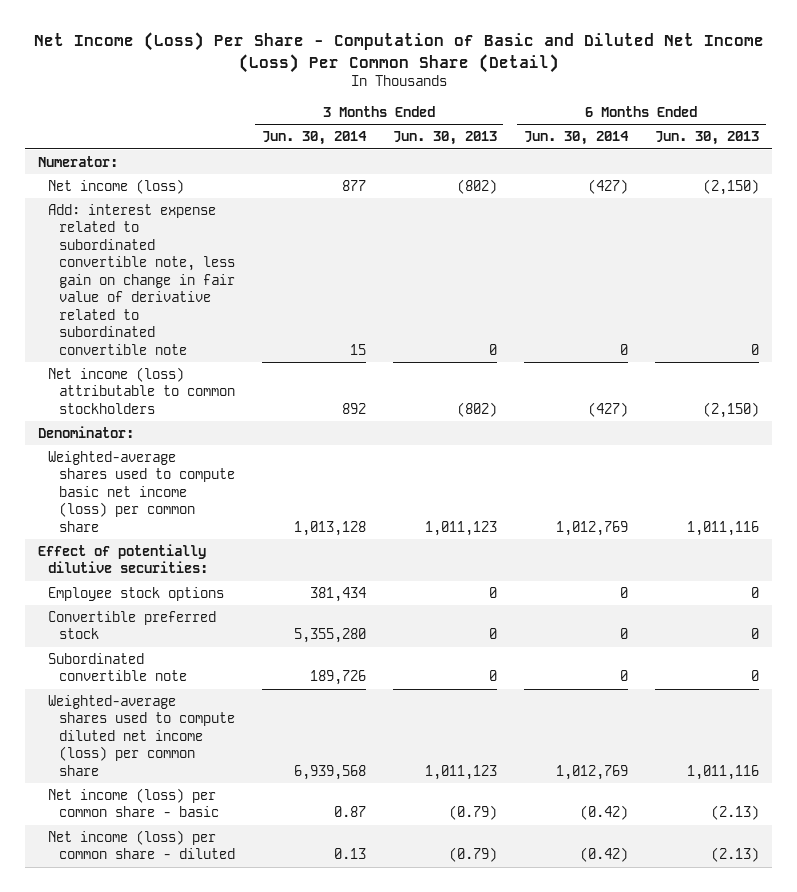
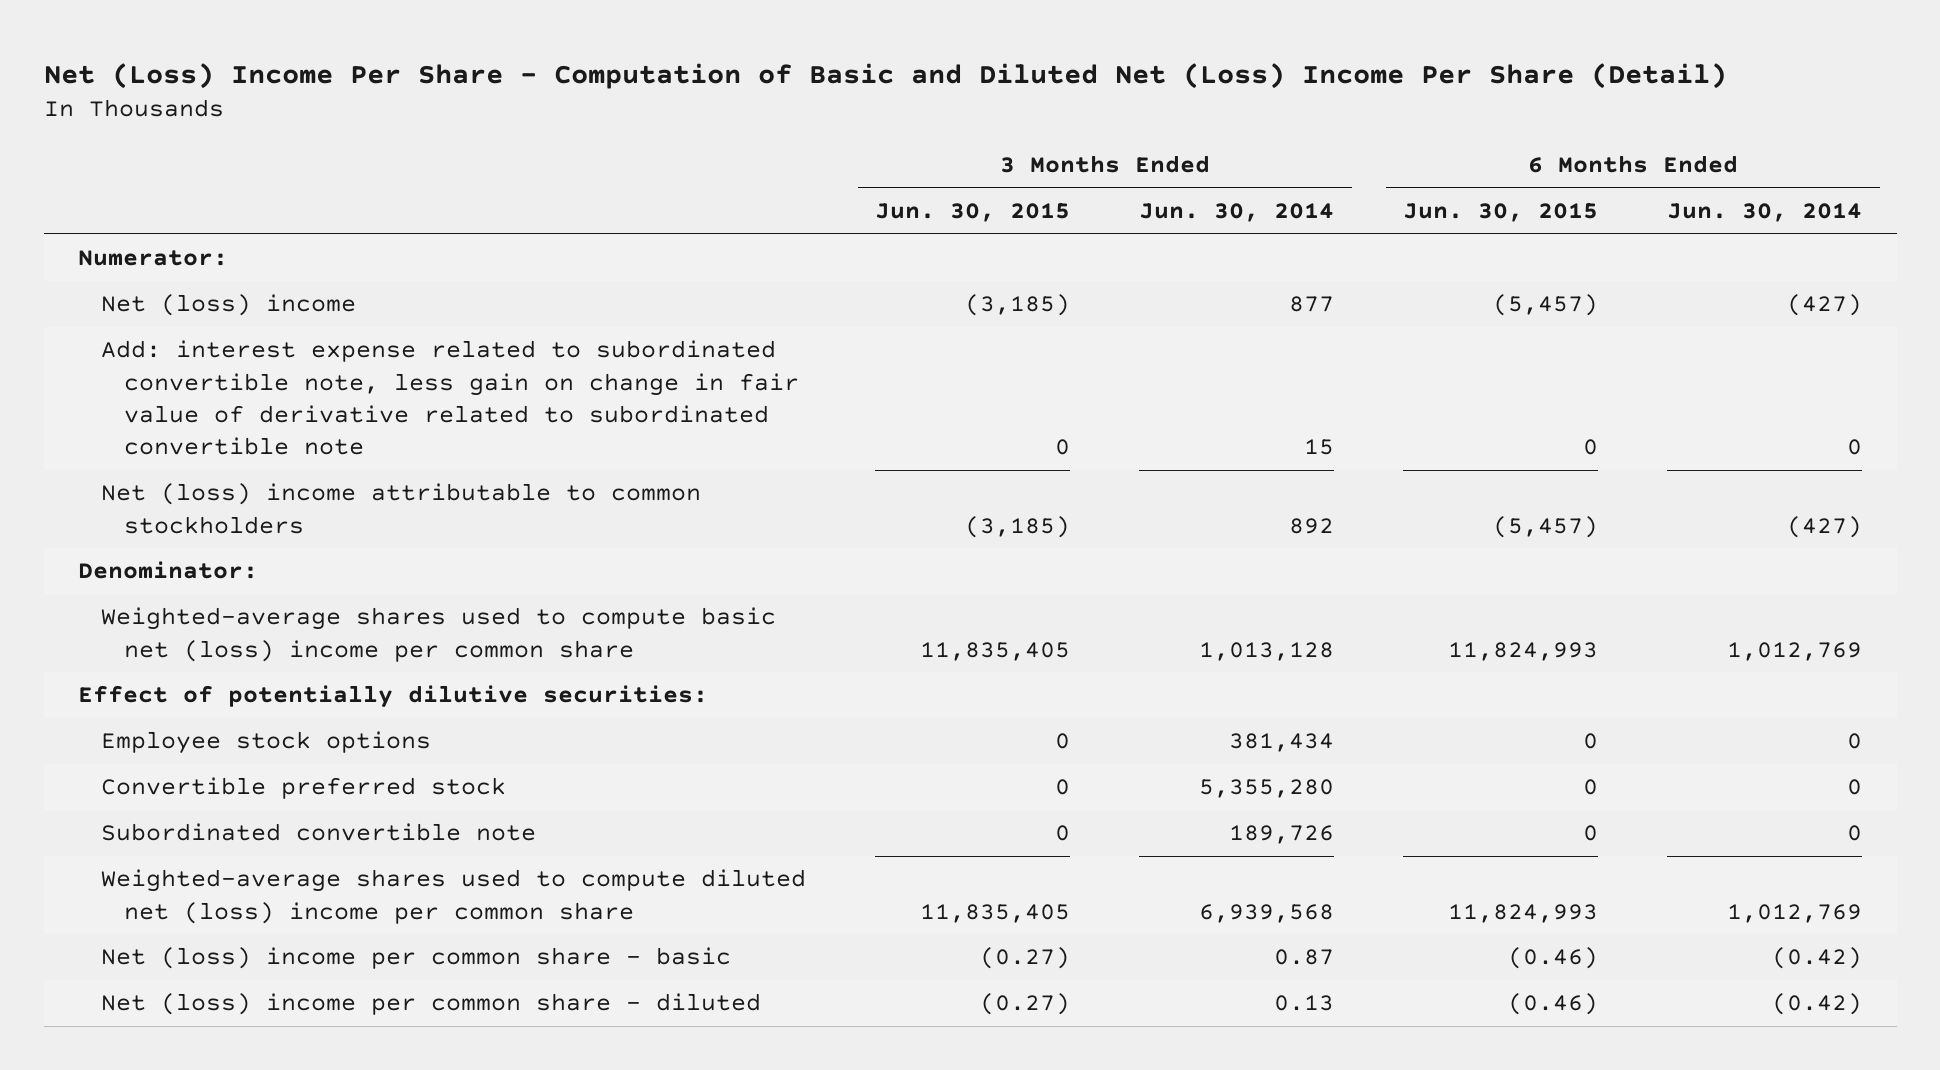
[33,32,764,73] Net Income (Loss) Per Share - Computation of Basic and Diluted Net Income (Loss) Per Common Share (Detail) -> [43,62,1727,89] Net (Loss) Income Per Share - Computation of Basic and Diluted Net (Loss) Income Per Share (Detail)
[392,131,497,146] Jun. 30, 2013 -> none
[654,131,759,146] Jun. 30, 2013 -> none
none -> [875,203,1071,223] Jun. 30, 2015
none -> [1403,203,1599,223] Jun. 30, 2015
[48,178,185,194] Net income (loss) -> [101,294,357,317] Net (loss) income
[48,366,235,414] Net income (loss) attributable to common stockholders -> [101,483,702,534] Net (loss) income attributable to common stockholders
[48,450,235,532] Weighted-average shares used to compute basic net income (loss) per common share -> [101,607,777,662] Weighted-average shares used to compute basic net (loss) income per common share
[48,694,235,776] Weighted-average shares used to compute diluted net income (loss) per common share -> [101,869,807,924] Weighted-average shares used to compute diluted net (loss) income per common share
[48,787,219,818] Net income (loss) per common share - basic -> [101,947,732,970] Net (loss) income per common share - basic
[48,829,235,860] Net income (loss) per common share - diluted -> [101,993,762,1016] Net (loss) income per common share - diluted

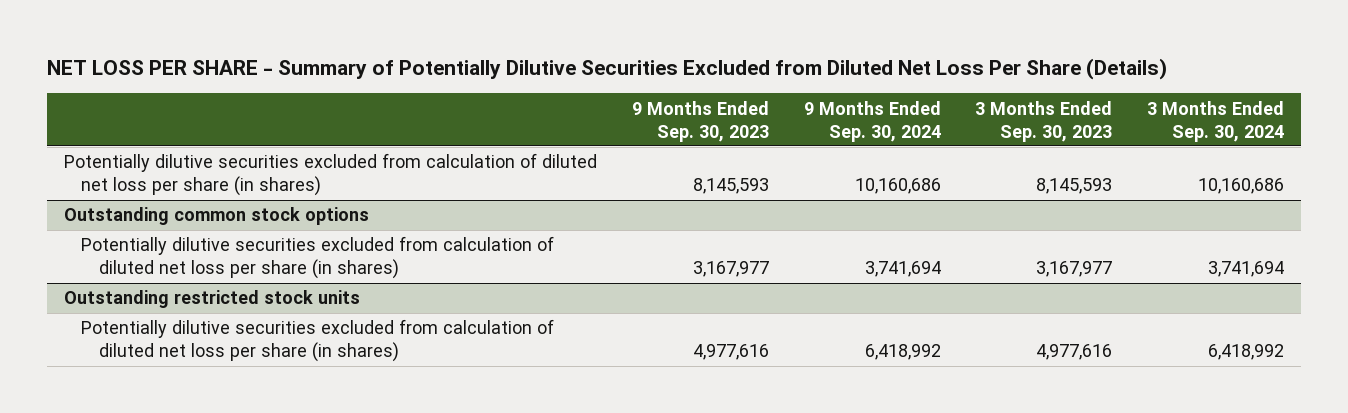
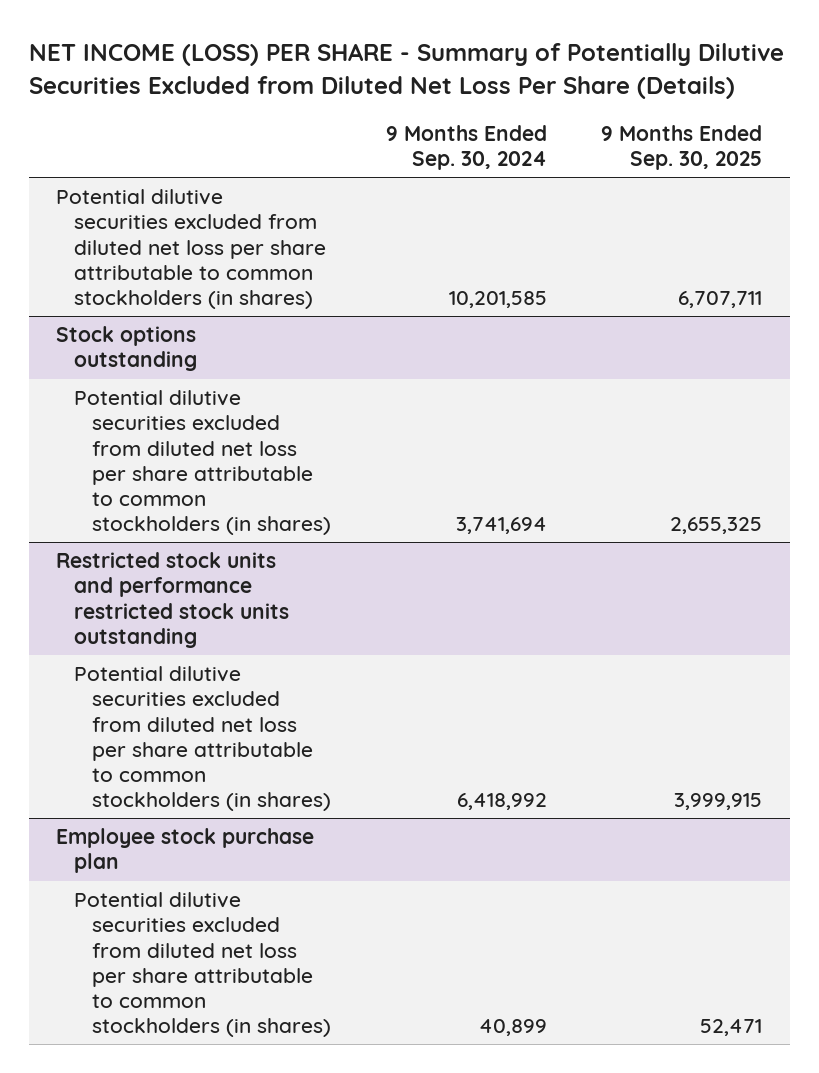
[46,58,1167,81] NET LOSS PER SHARE - Summary of Potentially Dilutive Securities Excluded from Diluted Net Loss Per Share (Details) -> [29,43,785,99] NET INCOME (LOSS) PER SHARE - Summary of Potentially Dilutive Securities Excluded from Diluted Net Loss Per Share (Details)
[631,100,769,142] 9 Months Ended Sep. 30, 2023 -> none
[975,100,1113,142] 3 Months Ended Sep. 30, 2023 -> none
[1147,100,1285,142] 3 Months Ended Sep. 30, 2024 -> none
none -> [601,124,763,170] 9 Months Ended Sep. 30, 2025
[64,153,598,197] Potentially dilutive securities excluded from calculation of diluted net loss per share (in shares) -> [56,189,327,309] Potential dilutive securities excluded from diluted net loss per share attributable to common stockholders (in shares)
[854,178,941,195] 10,160,686 -> [448,290,547,308] 10,201,585
[64,207,370,226] Outstanding common stock options -> [56,326,198,372] Stock options outstanding
[81,236,555,280] Potentially dilutive securities excluded from calculation of diluted net loss per share (in shares) -> [74,390,331,535] Potential dilutive securities excluded from diluted net loss per share attributable to common stockholders (in shares)
[64,290,361,309] Outstanding restricted stock units -> [56,552,290,648] Restricted stock units and performance restricted stock units outstanding
[81,319,555,363] Potentially dilutive securities excluded from calculation of diluted net loss per share (in shares) -> [74,666,331,811] Potential dilutive securities excluded from diluted net loss per share attributable to common stockholders (in shares)
none -> [56,828,315,874] Employee stock purchase plan
none -> [74,892,331,1037] Potential dilutive securities excluded from diluted net loss per share attributable to common stockholders (in shares)

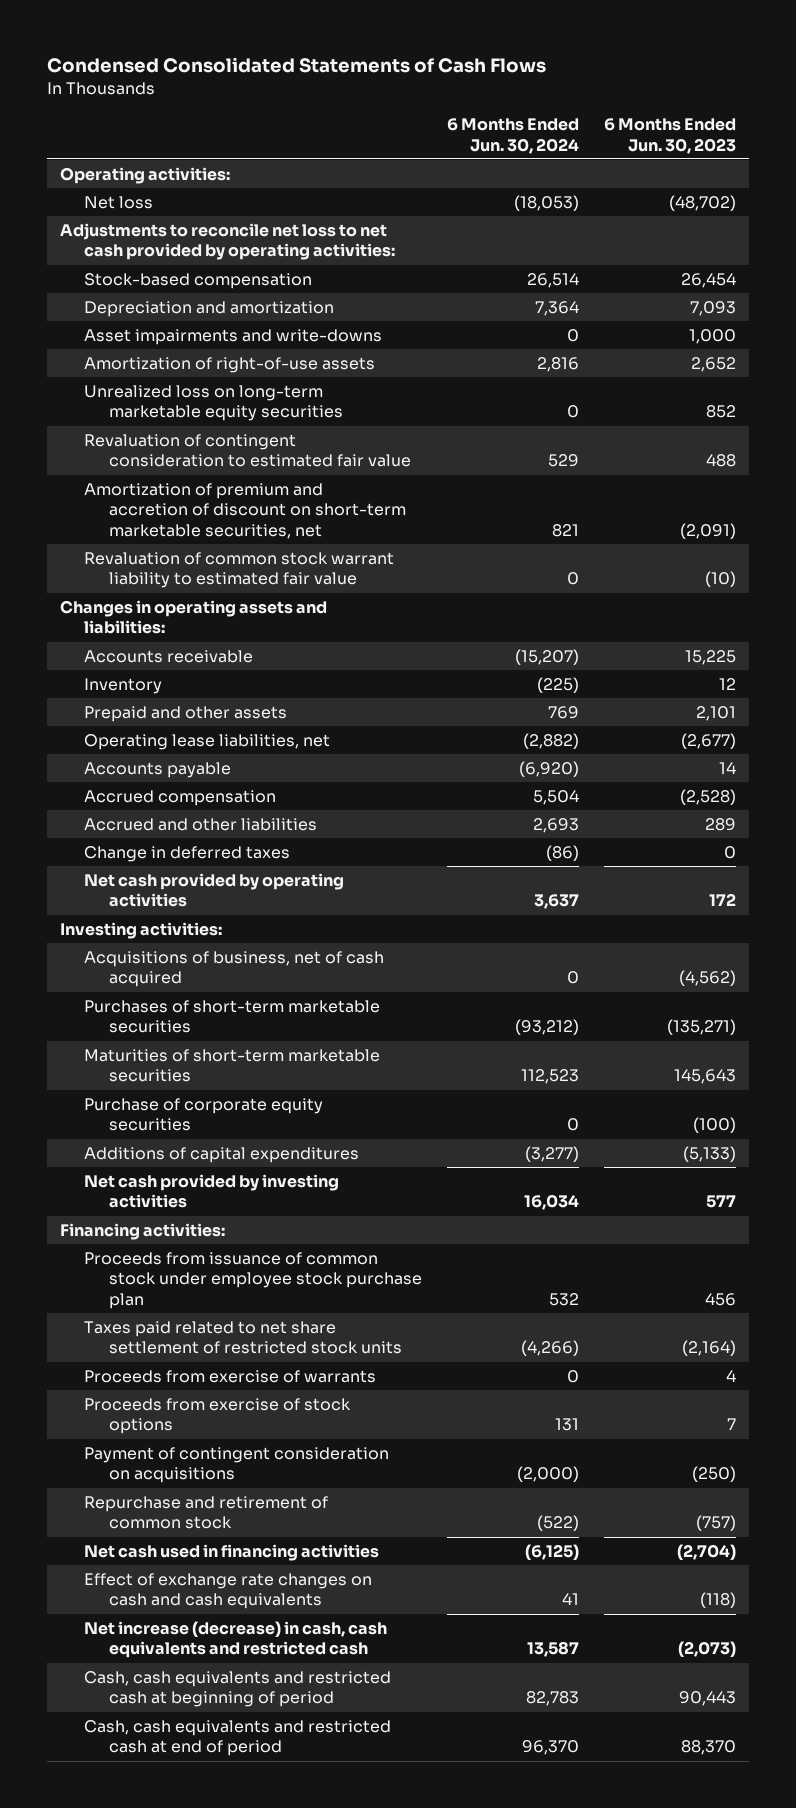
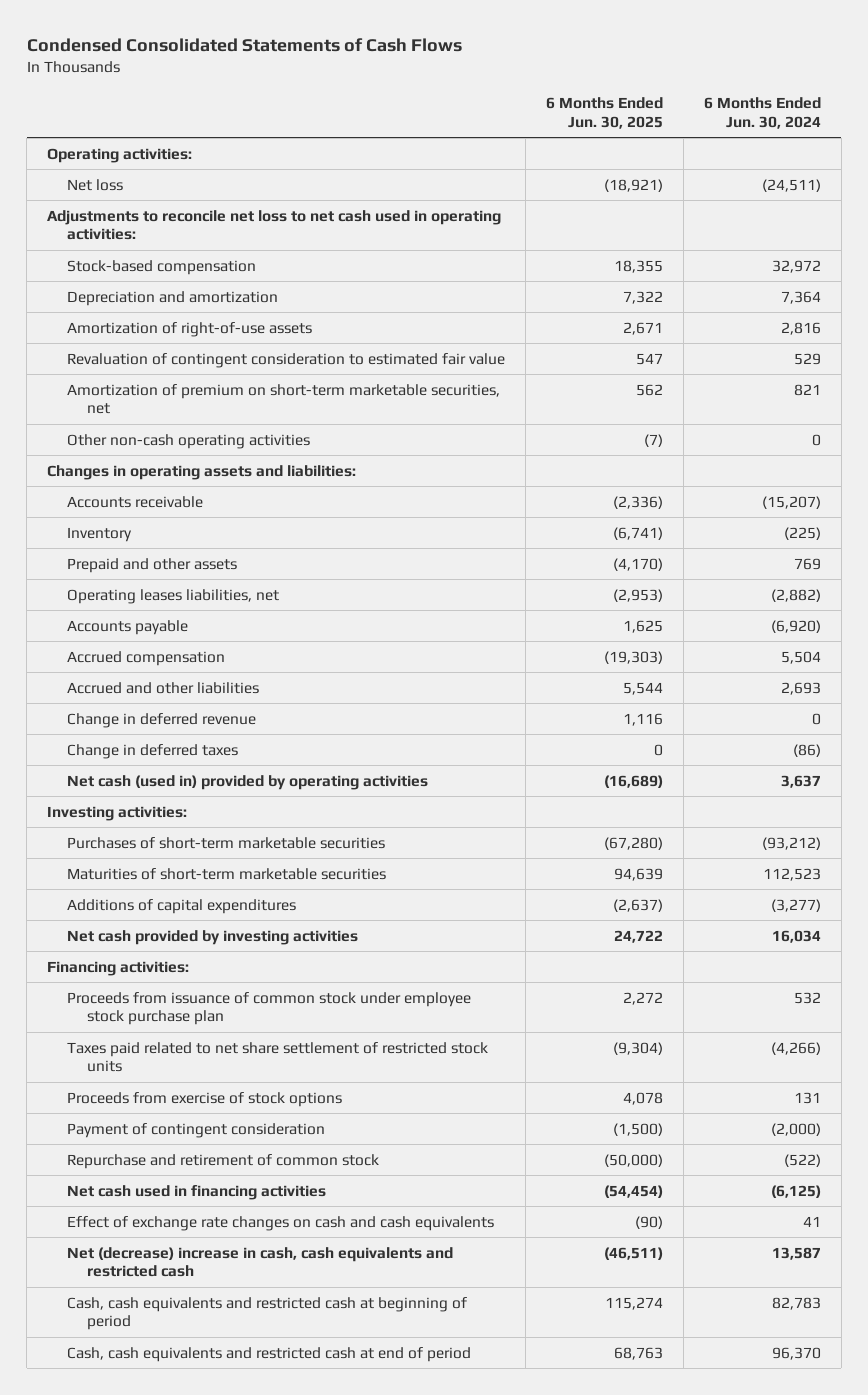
[604,118,737,154] 6 Months Ended Jun. 30, 2023 -> none
none -> [546,96,664,129] 6 Months Ended Jun. 30, 2025
[514,195,580,212] (18,053) -> [761,178,821,192] (24,511)
[59,223,396,261] Adjustments to reconcile net loss to net cash provided by operating activities: -> [47,209,502,241] Adjustments to reconcile net loss to net cash used in operating activities:
[527,273,580,289] 26,514 -> [771,259,821,273] 32,972
[84,329,383,346] Asset impairments and write-downs -> none
[84,385,343,422] Unrealized loss on long-term marketable equity securities -> none
[84,552,395,589] Revaluation of common stock warrant liability to estimated fair value -> none
[84,483,406,539] Amortization of premium and accretion of discount on short-term marketable securities, net -> [67,383,501,415] Amortization of premium on short-term marketable securities, net
none -> [67,433,311,449] Other non-cash operating activities
[84,734,331,751] Operating lease liabilities, net -> [67,588,280,604] Operating leases liabilities, net
none -> [67,712,257,728] Change in deferred revenue
[84,873,345,908] Net cash provided by operating activities -> [67,774,429,790] Net cash (used in) provided by operating activities
[84,951,385,988] Acquisitions of business, net of cash acquired -> none
[84,1098,324,1132] Purchase of corporate equity securities -> none
[84,1370,377,1384] Proceeds from exercise of warrants -> none
[84,1447,390,1484] Payment of contingent consideration on acquisitions -> [67,1122,326,1138] Payment of contingent consideration
[84,1621,388,1659] Net increase (decrease) in cash, cash equivalents and restricted cash -> [67,1246,454,1278] Net (decrease) increase in cash, cash equivalents and restricted cash

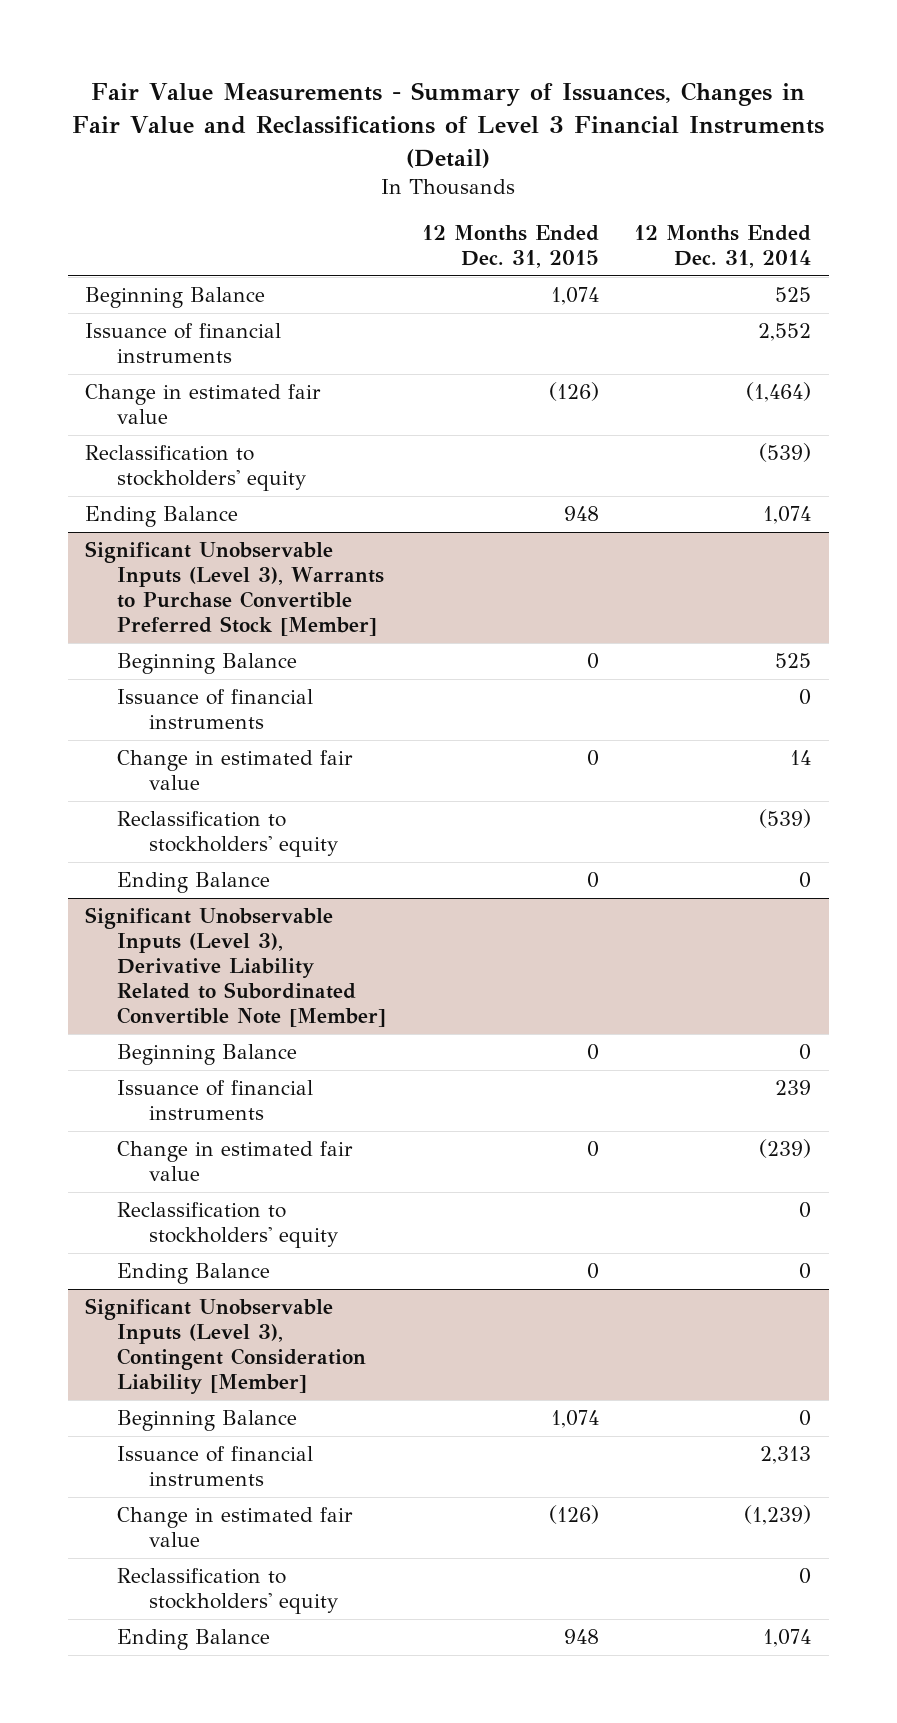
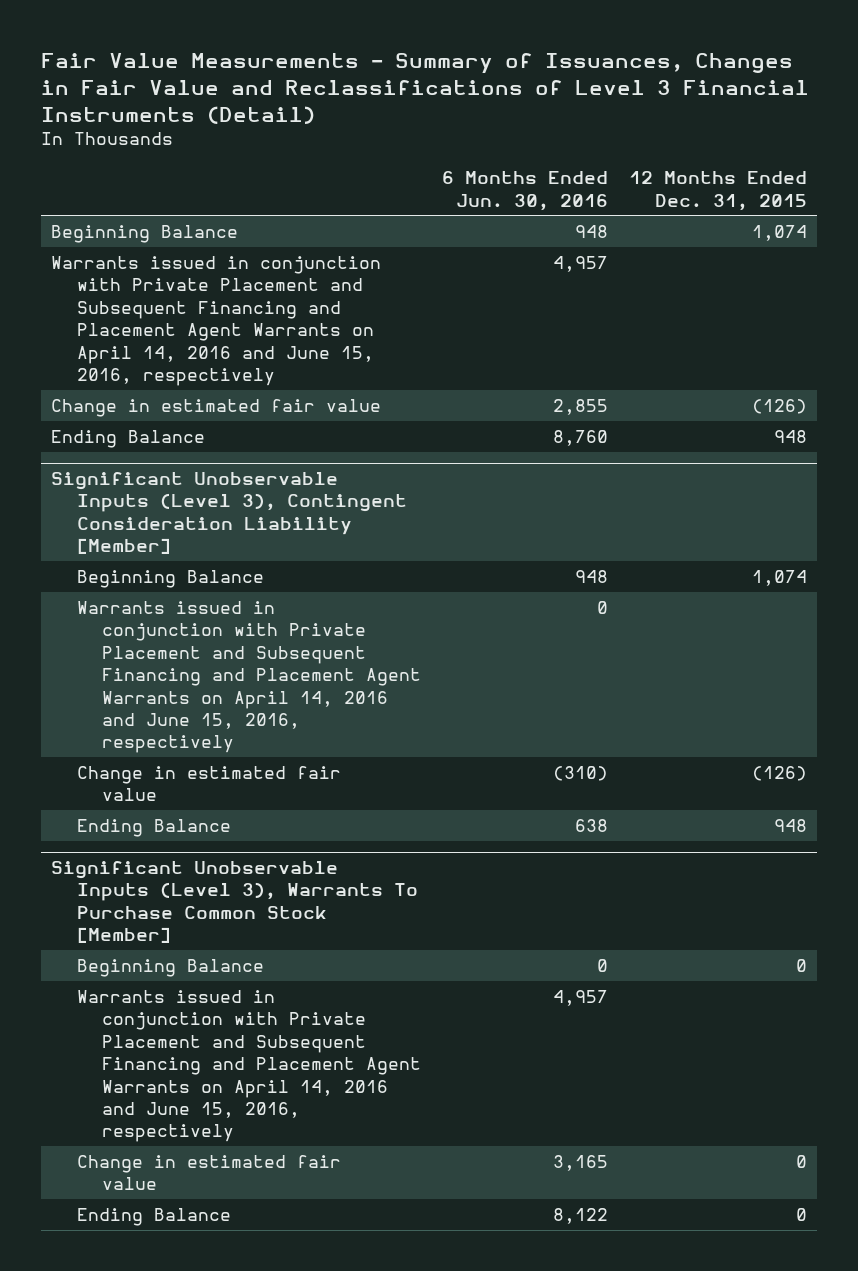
[634,225,812,269] 12 Months Ended Dec. 31, 2014 -> none
none -> [441,171,608,211] 6 Months Ended Jun. 30, 2016
[85,323,282,364] Issuance of financial instruments -> [51,255,382,386] Warrants issued in conjunction with Private Placement and Subsequent Financing and Placement Agent Warrants on April 14, 2016 and June 15, 2016, respectively
[85,445,307,492] Reclassification to stockholders' equity -> none
[85,541,385,637] Significant Unobservable Inputs (Level 3), Warrants to Purchase Convertible Preferred Stock [Member] -> none
[117,653,298,675] Beginning Balance -> none
[117,689,314,730] Issuance of financial instruments -> none
[117,750,354,791] Change in estimated fair value -> none
[117,811,339,858] Reclassification to stockholders' equity -> none
[117,872,271,894] Ending Balance -> none
[85,907,387,1028] Significant Unobservable Inputs (Level 3), Derivative Liability Related to Subordinated Convertible Note [Member] -> none
[117,1044,298,1066] Beginning Balance -> none
[117,1080,314,1121] Issuance of financial instruments -> none
[117,1141,354,1182] Change in estimated fair value -> none
[117,1202,339,1249] Reclassification to stockholders' equity -> none
[117,1263,271,1285] Ending Balance -> none
[117,1446,314,1487] Issuance of financial instruments -> [76,600,421,754] Warrants issued in conjunction with Private Placement and Subsequent Financing and Placement Agent Warrants on April 14, 2016 and June 15, 2016, respectively
[117,1568,339,1615] Reclassification to stockholders' equity -> none
none -> [51,861,418,944] Significant Unobservable Inputs (Level 3), Warrants To Purchase Common Stock [Member]
none -> [76,958,264,977] Beginning Balance
none -> [76,989,421,1143] Warrants issued in conjunction with Private Placement and Subsequent Financing and Placement Agent Warrants on April 14, 2016 and June 15, 2016, respectively
none -> [76,1154,341,1191] Change in estimated fair value
none -> [76,1207,231,1226] Ending Balance

